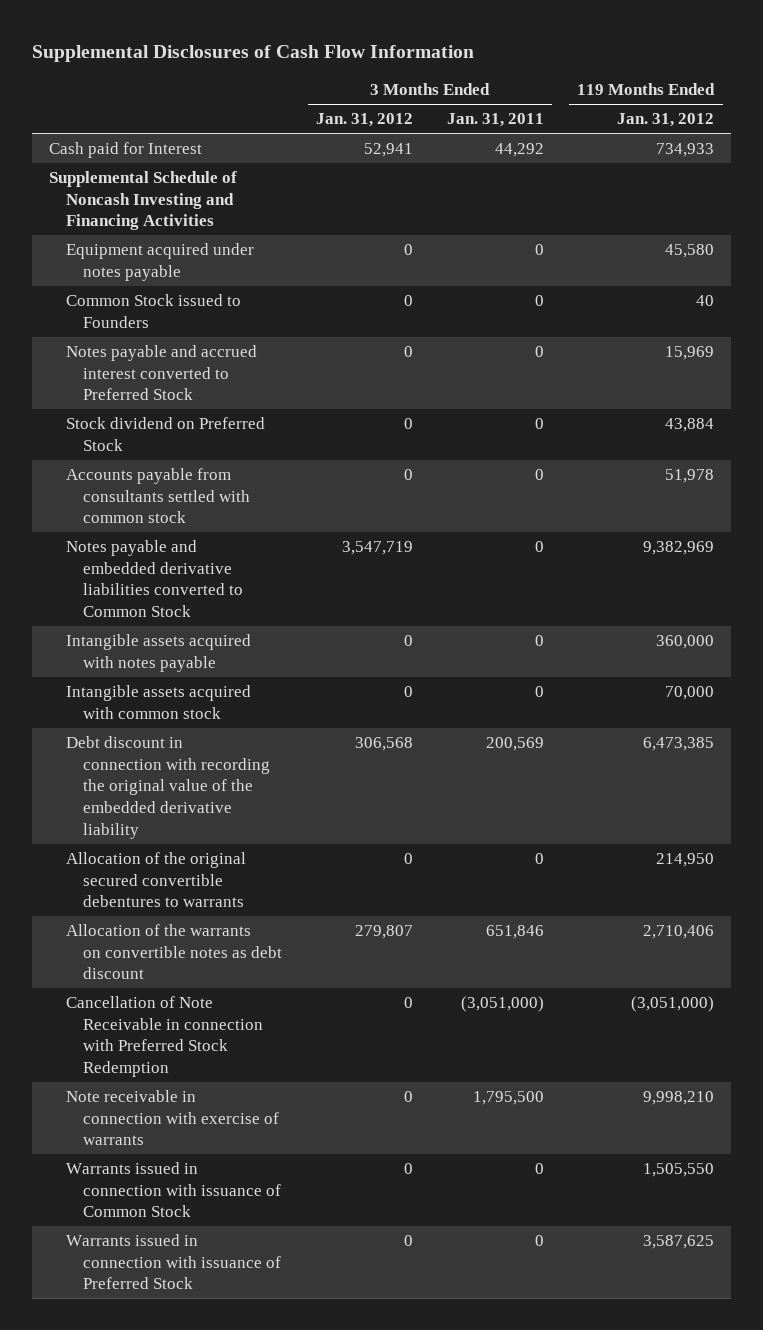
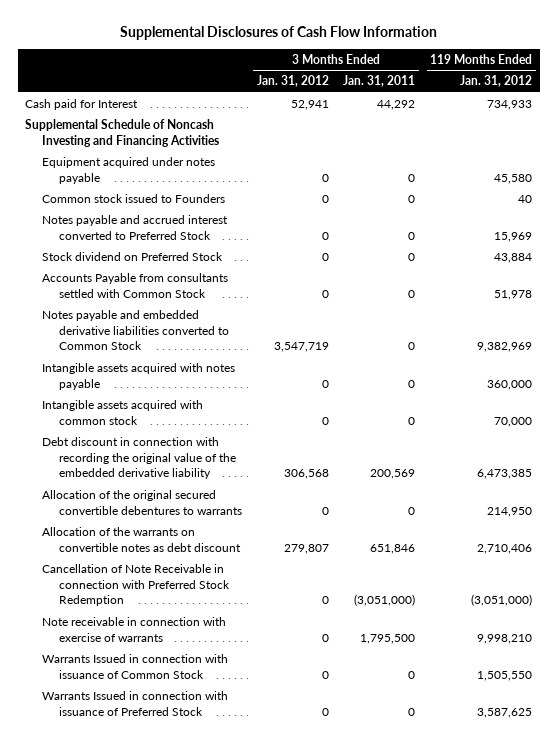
[65,294,241,328] Common Stock issued to Founders -> [42,194,226,204] Common stock issued to Founders
[65,468,251,524] Accounts payable from consultants settled with common stock -> [42,273,229,298] Accounts Payable from consultants settled with Common Stock
[65,1162,282,1218] Warrants issued in connection with issuance of Common Stock -> [42,654,229,679] Warrants Issued in connection with issuance of Common Stock
[65,1234,282,1290] Warrants issued in connection with issuance of Preferred Stock -> [42,691,229,716] Warrants Issued in connection with issuance of Preferred Stock

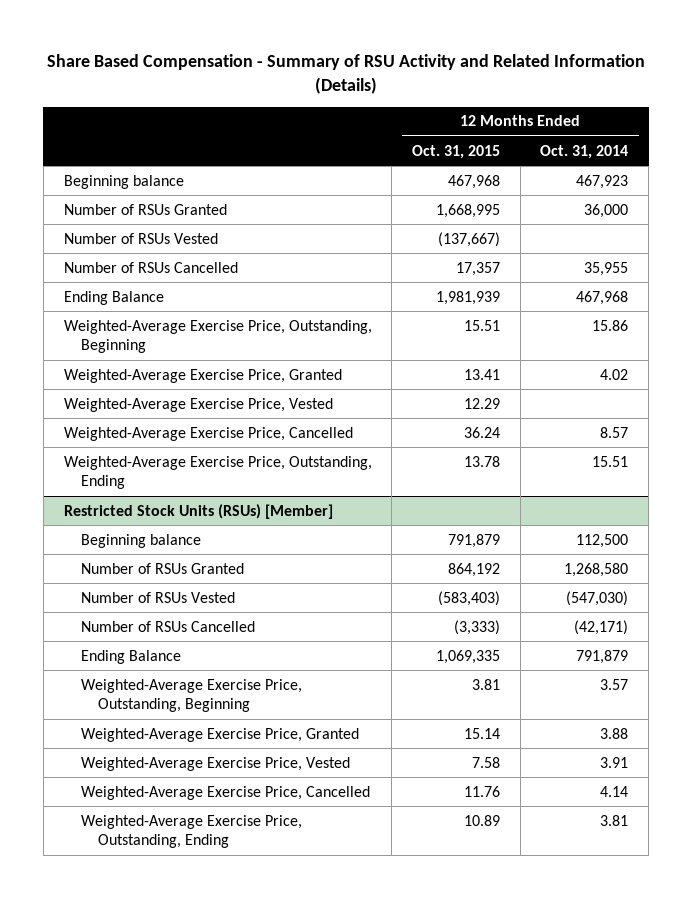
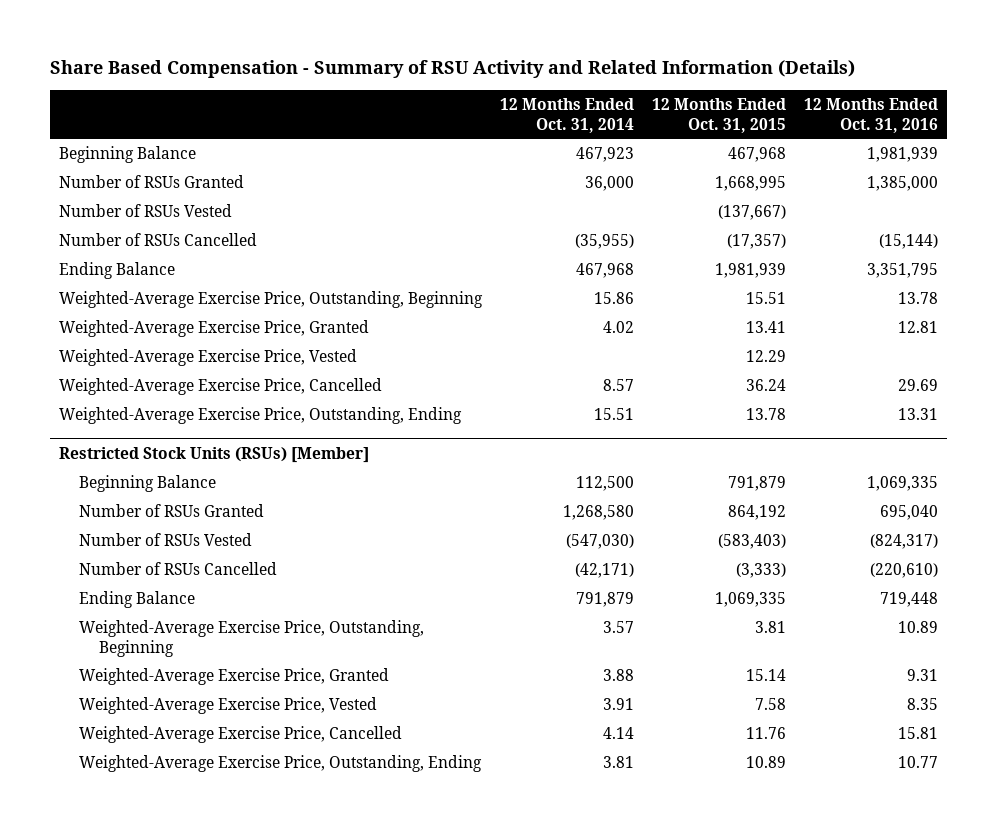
none -> [804,97,939,133] 12 Months Ended Oct. 31, 2016
[63,174,184,189] Beginning balance -> [59,145,197,163] Beginning Balance
[456,261,501,276] 17,357 -> [727,233,787,249] (17,357)
[584,261,629,276] 35,955 -> [575,233,635,249] (35,955)
[80,533,201,548] Beginning balance -> [78,474,216,492] Beginning Balance

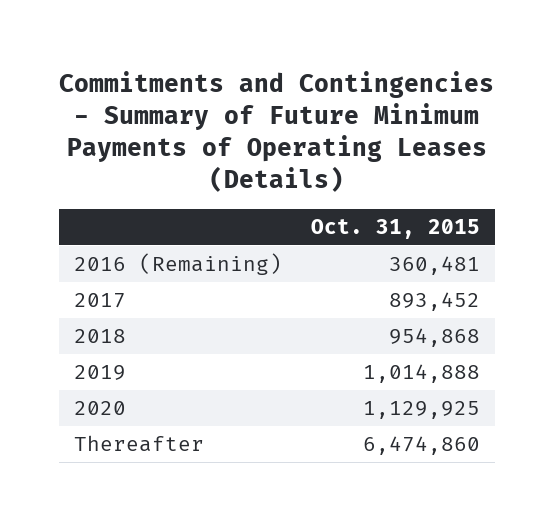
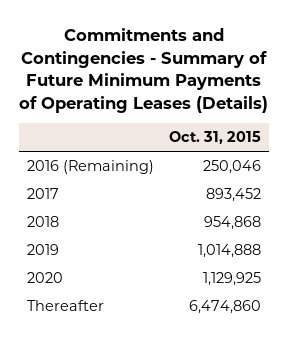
[389,256,481,276] 360,481 -> [203,160,262,175] 250,046

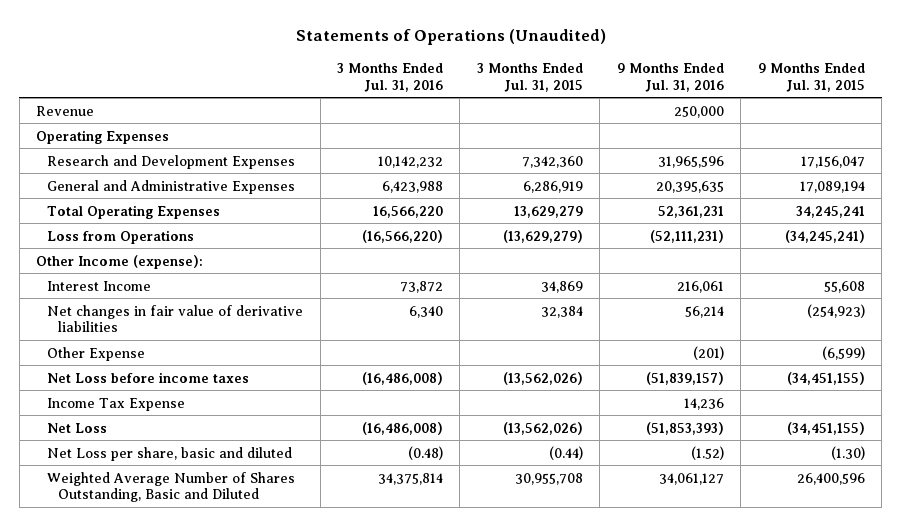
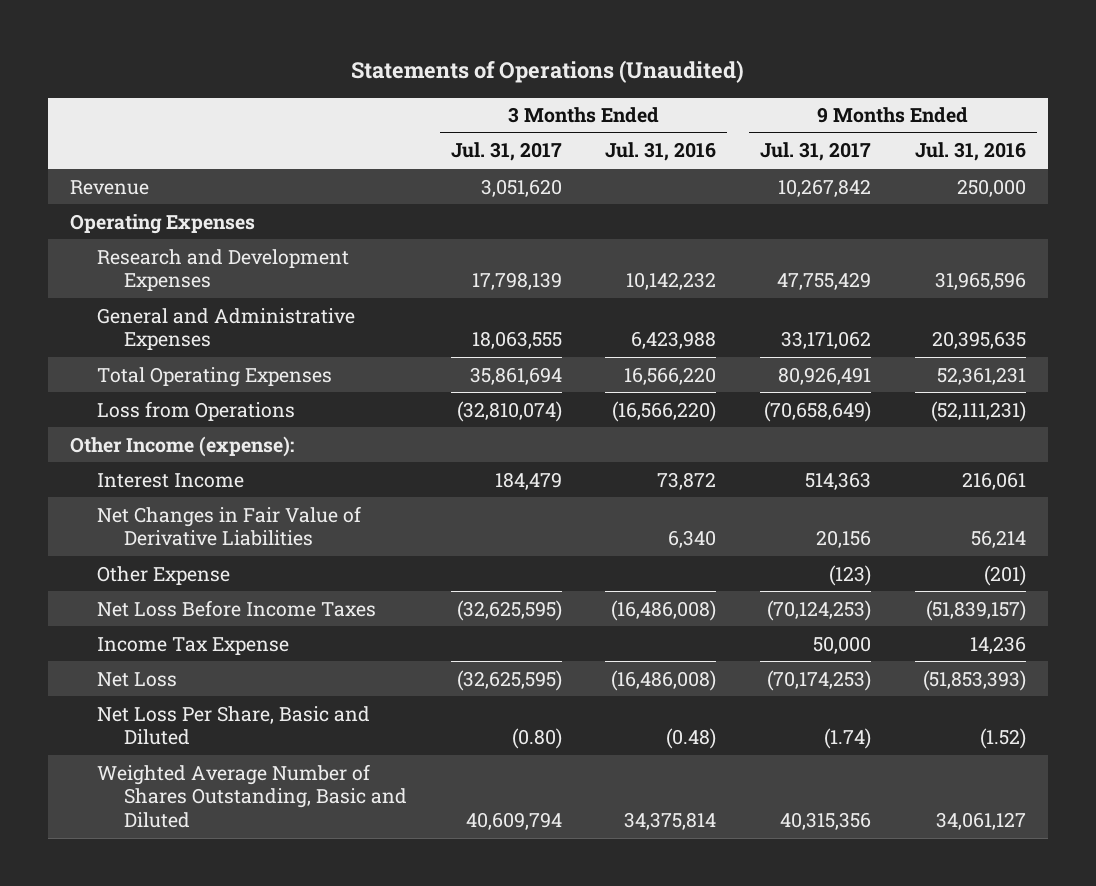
[476,62,583,92] 3 Months Ended Jul. 31, 2015 -> none
[757,62,865,92] 9 Months Ended Jul. 31, 2015 -> none
none -> [450,142,562,162] Jul. 31, 2017
none -> [760,142,872,162] Jul. 31, 2017
[47,304,304,333] Net changes in fair value of derivative liabilities -> [96,505,361,547] Net Changes in Fair Value of Derivative Liabilities
[47,371,250,383] Net Loss before income taxes -> [96,599,376,617] Net Loss Before Income Taxes
[47,446,293,461] Net Loss per share, basic and diluted -> [96,705,370,746] Net Loss Per Share, Basic and Diluted

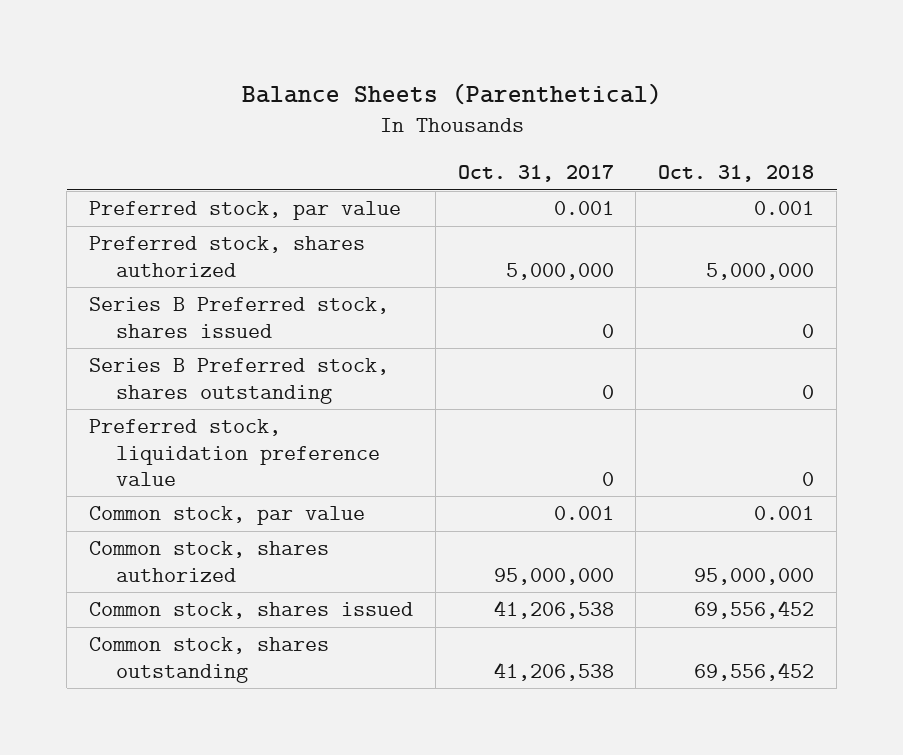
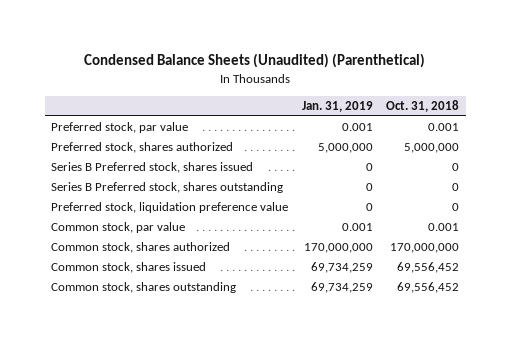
[241,82,662,105] Balance Sheets (Parenthetical) -> [84,52,426,68] Condensed Balance Sheets (Unaudited) (Parenthetical)
[457,165,614,183] Oct. 31, 2017 -> none
none -> [301,100,373,112] Jan. 31, 2019
[694,567,815,585] 95,000,000 -> [390,243,460,254] 170,000,000

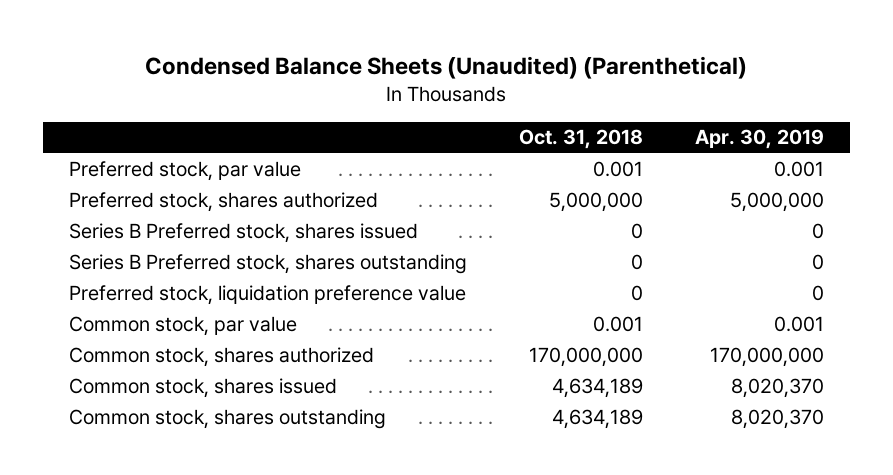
[301,100,373,112] Jan. 31, 2019 -> none
none -> [694,129,824,150] Apr. 30, 2019
[397,262,460,274] 69,556,452 -> [551,377,643,398] 4,634,189
[397,282,460,294] 69,556,452 -> [551,408,643,429] 4,634,189

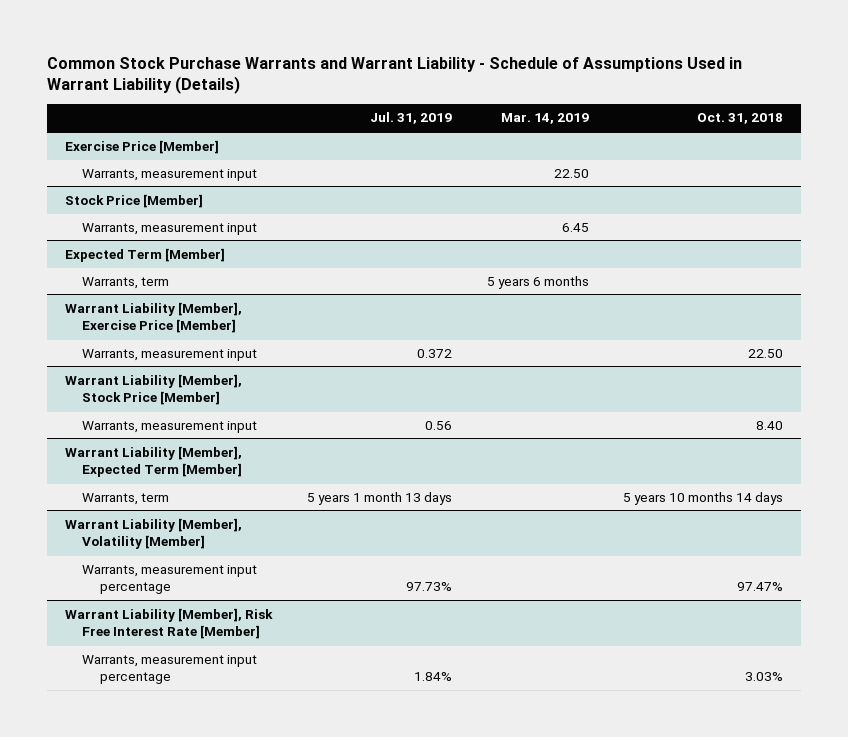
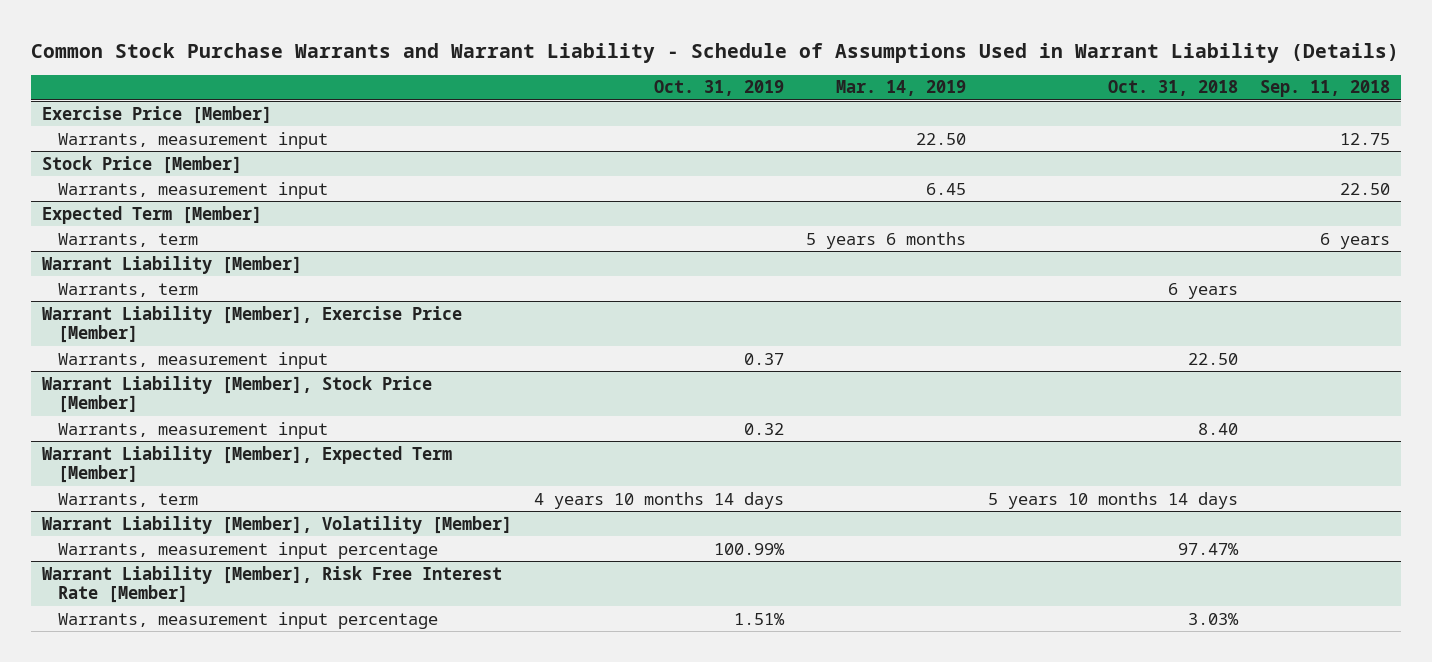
[369,112,452,125] Jul. 31, 2019 -> none
none -> [654,80,785,97] Oct. 31, 2019
none -> [1259,80,1390,98] Sep. 11, 2018
none -> [42,255,303,274] Warrant Liability [Member]
none -> [58,282,199,297] Warrants, term

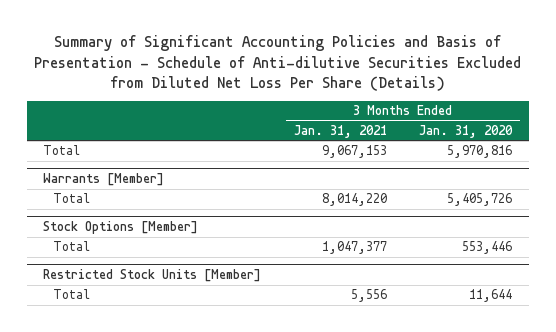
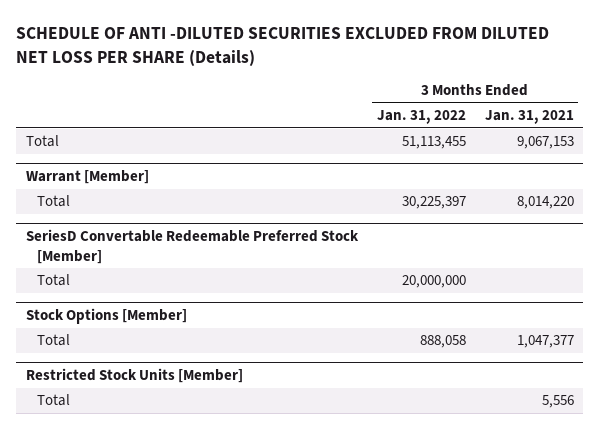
[33,35,521,91] Summary of Significant Accounting Policies and Basis of Presentation - Schedule of Anti-dilutive Securities Excluded from Diluted Net Loss Per Share (Details) -> [16,27,550,66] SCHEDULE OF ANTI -DILUTED SECURITIES EXCLUDED FROM DILUTED NET LOSS PER SHARE (Details)
[419,125,514,139] Jan. 31, 2020 -> none
none -> [376,110,466,125] Jan. 31, 2022
[43,173,165,187] Warrants [Member] -> [25,170,149,185] Warrant [Member]
none -> [25,229,359,264] SeriesD Convertable Redeemable Preferred Stock [Member]
none -> [37,274,71,287] Total

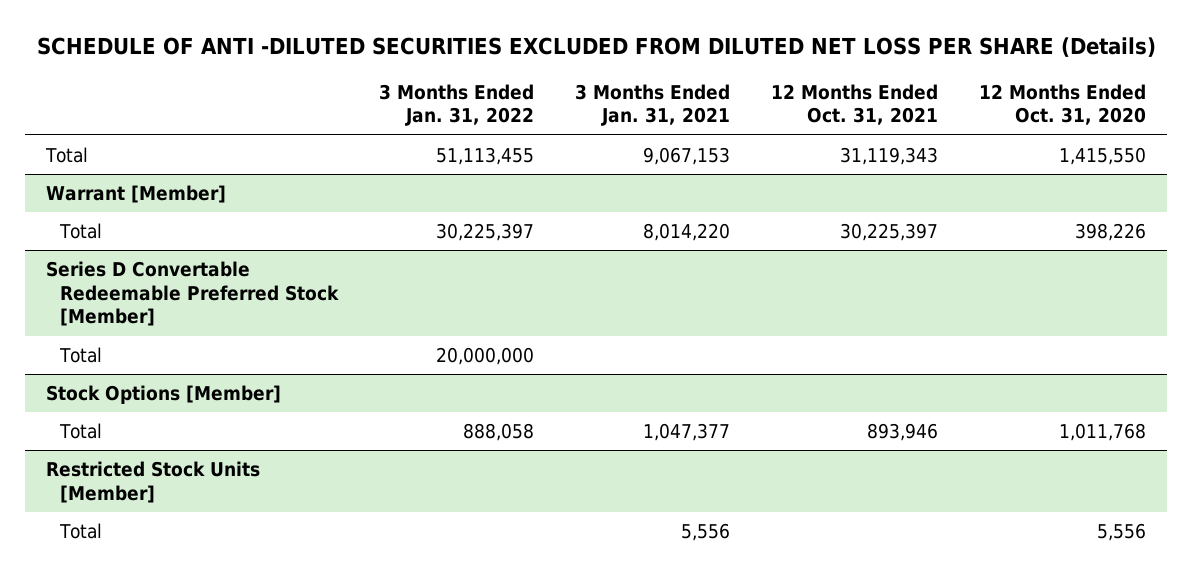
none -> [771,83,939,126] 12 Months Ended Oct. 31, 2021
none -> [979,83,1147,126] 12 Months Ended Oct. 31, 2020
[25,229,359,264] SeriesD Convertable Redeemable Preferred Stock [Member] -> [45,260,340,327] Series D Convertable Redeemable Preferred Stock [Member]

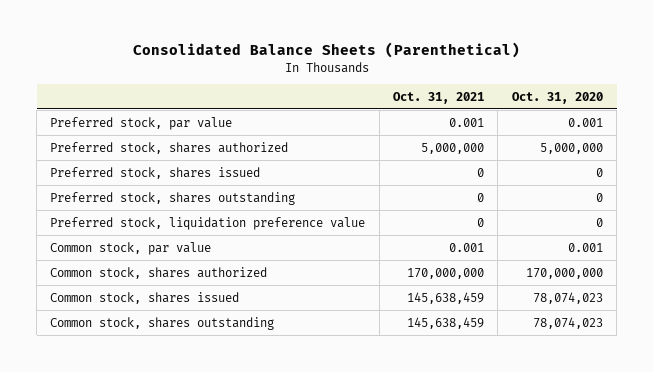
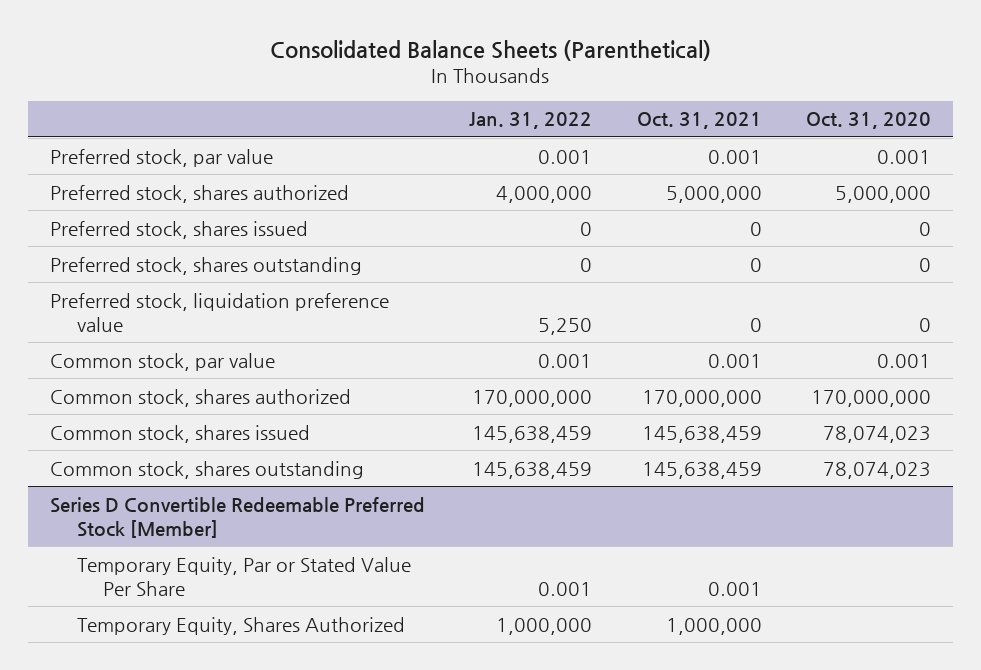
none -> [469,112,593,130] Jan. 31, 2022
none -> [50,496,426,538] Series D Convertible Redeemable Preferred Stock [Member]
none -> [76,556,411,596] Temporary Equity, Par or Stated Value Per Share
none -> [76,616,405,635] Temporary Equity, Shares Authorized

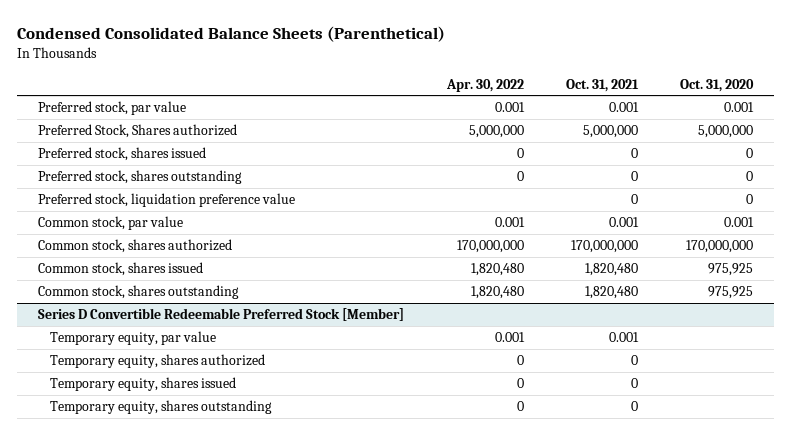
[270,39,712,61] Consolidated Balance Sheets (Parenthetical) -> [17,26,446,43] Condensed Consolidated Balance Sheets (Parenthetical)
[469,112,593,130] Jan. 31, 2022 -> none
none -> [445,78,524,92] Apr. 30, 2022
[50,184,350,203] Preferred stock, shares authorized -> [38,124,238,139] Preferred Stock, Shares authorized
[641,425,762,443] 145,638,459 -> [584,263,638,277] 1,820,480
[822,425,931,443] 78,074,023 -> [708,263,754,277] 975,925
[641,461,762,479] 145,638,459 -> [584,286,638,300] 1,820,480
[822,461,931,479] 78,074,023 -> [708,286,754,300] 975,925
[76,556,411,596] Temporary Equity, Par or Stated Value Per Share -> [50,331,217,346] Temporary equity, par value
[76,616,405,635] Temporary Equity, Shares Authorized -> [50,354,266,369] Temporary equity, shares authorized
[665,617,762,635] 1,000,000 -> [630,355,638,366] 0
none -> [50,377,237,392] Temporary equity, shares issued
none -> [50,400,273,415] Temporary equity, shares outstanding

